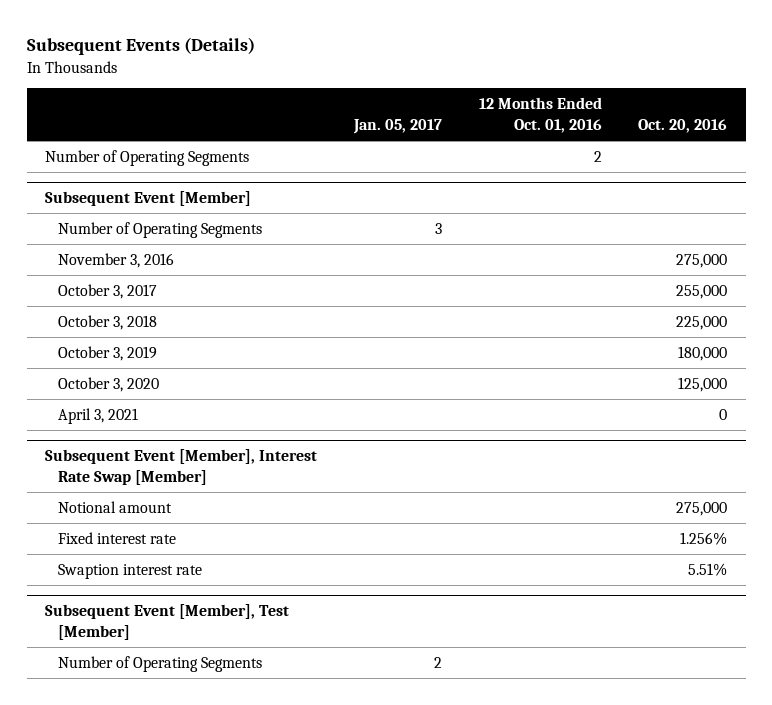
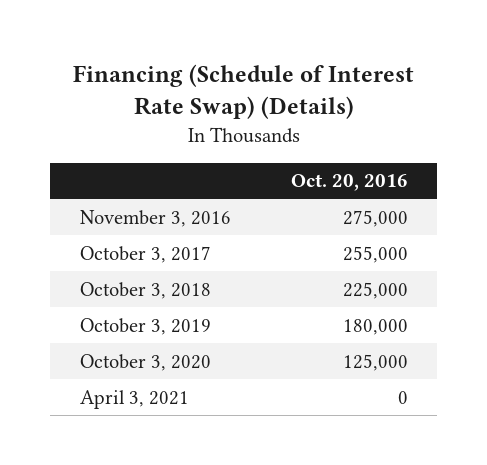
[26,37,255,56] Subsequent Events (Details) -> [72,63,414,120] Financing (Schedule of Interest Rate Swap) (Details)
[352,118,442,134] Jan. 05, 2017 -> none
[478,97,602,133] 12 Months Ended Oct. 01, 2016 -> none
[44,149,249,166] Number of Operating Segments -> none
[44,191,251,207] Subsequent Event [Member] -> none
[58,221,263,238] Number of Operating Segments -> none
[44,449,317,485] Subsequent Event [Member], Interest Rate Swap [Member] -> none
[58,500,173,513] Notional amount -> none
[58,531,177,544] Fixed interest rate -> none
[58,563,203,579] Swaption interest rate -> none
[44,604,289,640] Subsequent Event [Member], Test [Member] -> none
[58,655,263,672] Number of Operating Segments -> none

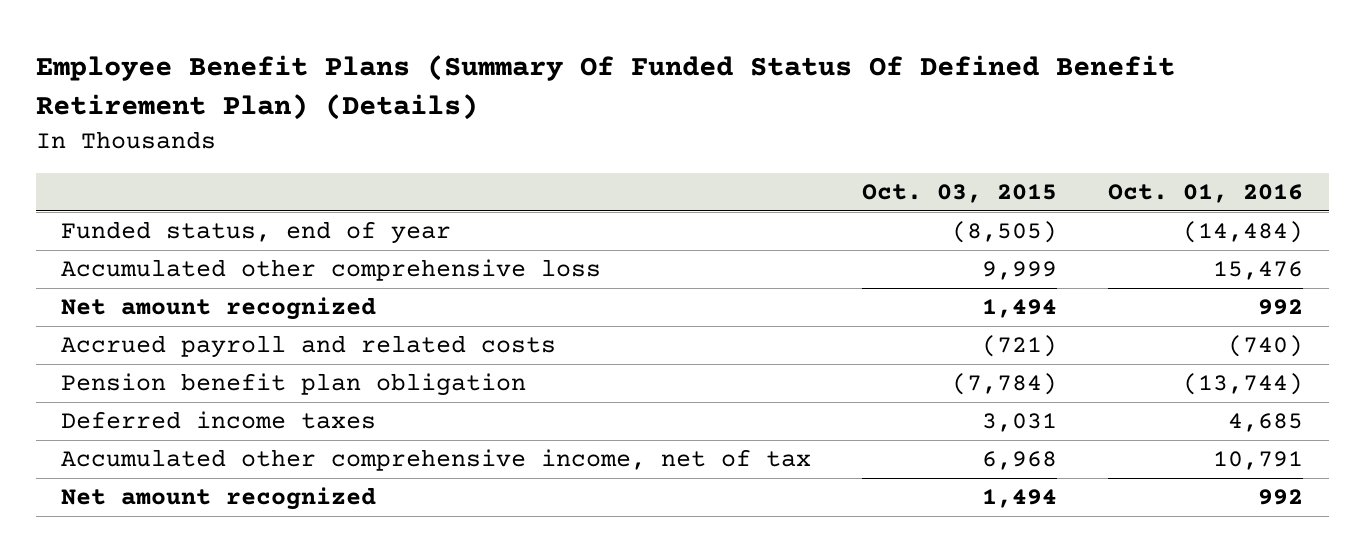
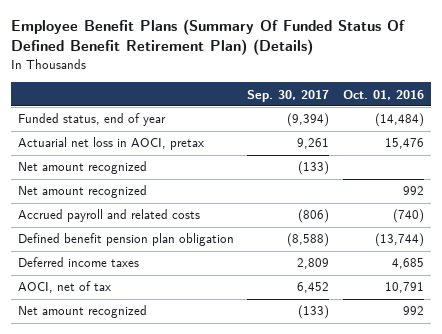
[862,183,1058,203] Oct. 03, 2015 -> none
none -> [247,89,330,102] Sep. 30, 2017
[61,259,602,282] Accumulated other comprehensive loss -> [17,137,204,151] Actuarial net loss in AOCI, pretax
none -> [17,161,147,175] Net amount recognized
[61,373,527,397] Pension benefit plan obligation -> [17,233,234,247] Defined benefit pension plan obligation
[61,449,812,472] Accumulated other comprehensive income, net of tax -> [17,281,111,294] AOCI, net of tax

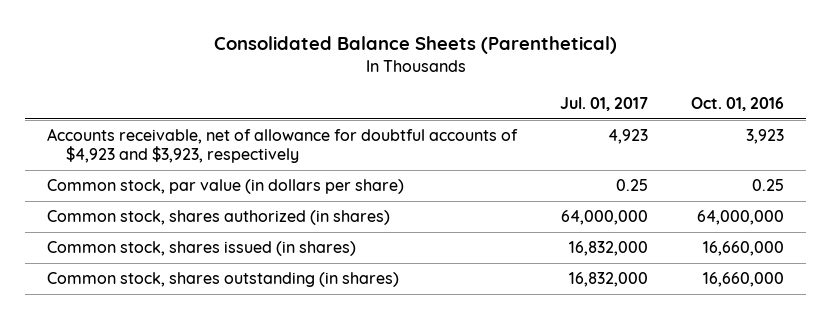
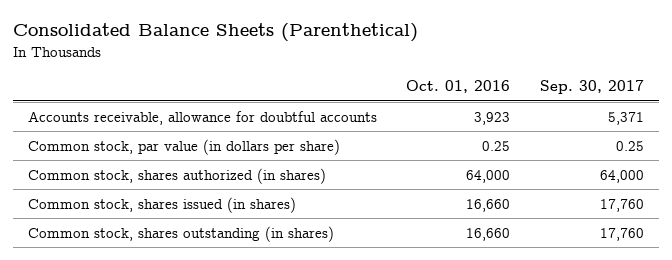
[560,97,649,112] Jul. 01, 2017 -> none
none -> [539,80,644,95] Sep. 30, 2017
[46,128,518,164] Accounts receivable, net of allowance for doubtful accounts of $4,923 and $3,923, respectively -> [27,110,377,125] Accounts receivable, allowance for doubtful accounts
[697,210,785,226] 64,000,000 -> [466,169,511,183] 64,000
[703,241,785,257] 16,660,000 -> [466,198,511,212] 16,660
[703,272,785,288] 16,660,000 -> [466,227,511,241] 16,660

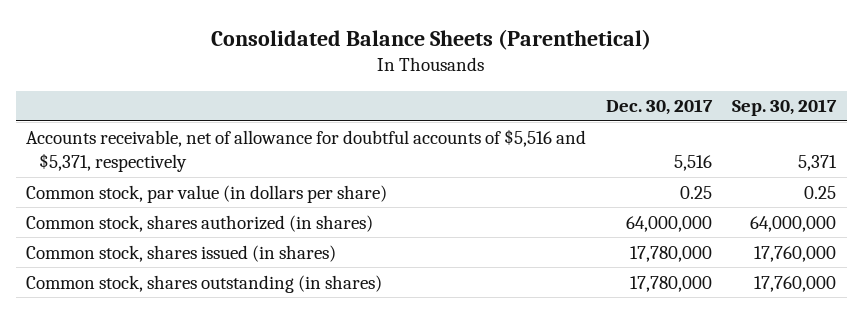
[406,80,511,94] Oct. 01, 2016 -> none
none -> [606,99,714,116] Dec. 30, 2017
[27,110,377,125] Accounts receivable, allowance for doubtful accounts -> [26,128,587,173] Accounts receivable, net of allowance for doubtful accounts of $5,516 and $5,371, respectively
[599,169,644,183] 64,000 -> [750,215,837,232] 64,000,000
[599,198,644,212] 17,760 -> [754,245,837,262] 17,760,000
[599,227,644,241] 17,760 -> [754,275,837,292] 17,760,000

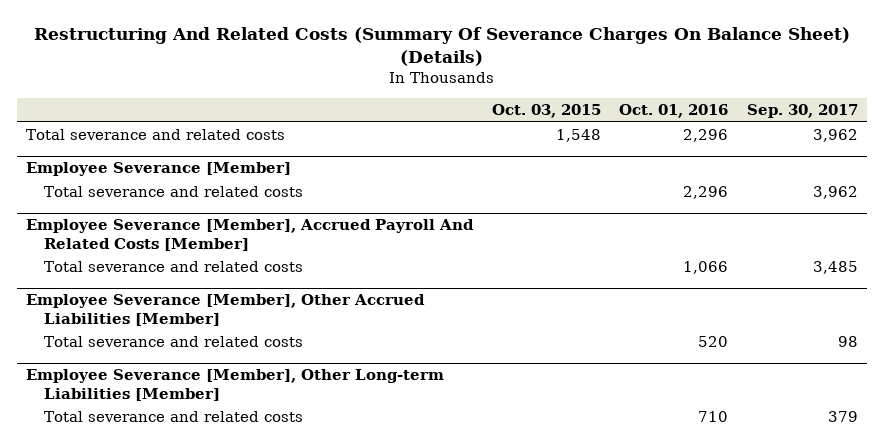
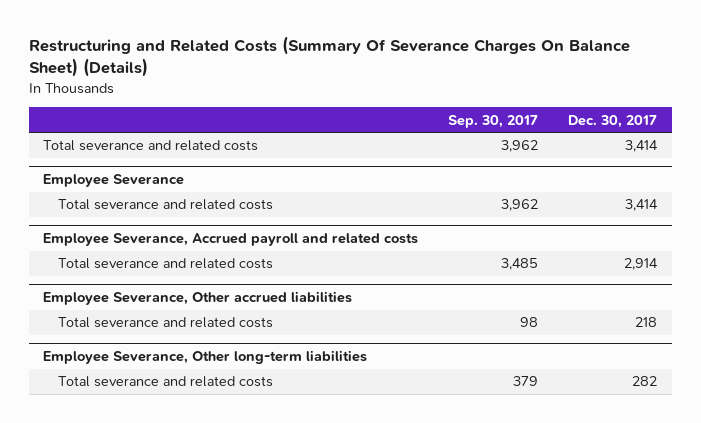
[33,26,850,66] Restructuring And Related Costs (Summary Of Severance Charges On Balance Sheet) (Details) -> [28,36,630,78] Restructuring and Related Costs (Summary Of Severance Charges On Balance Sheet) (Details)
[491,104,601,119] Oct. 03, 2015 -> none
[619,104,729,119] Oct. 01, 2016 -> none
none -> [568,114,658,128] Dec. 30, 2017
[25,162,291,177] Employee Severance [Member] -> [43,174,185,188] Employee Severance
[25,219,474,251] Employee Severance [Member], Accrued Payroll And Related Costs [Member] -> [43,233,419,247] Employee Severance, Accrued payroll and related costs
[25,294,425,326] Employee Severance [Member], Other Accrued Liabilities [Member] -> [43,291,353,306] Employee Severance, Other accrued liabilities
[25,369,444,401] Employee Severance [Member], Other Long-term Liabilities [Member] -> [43,350,368,365] Employee Severance, Other long-term liabilities

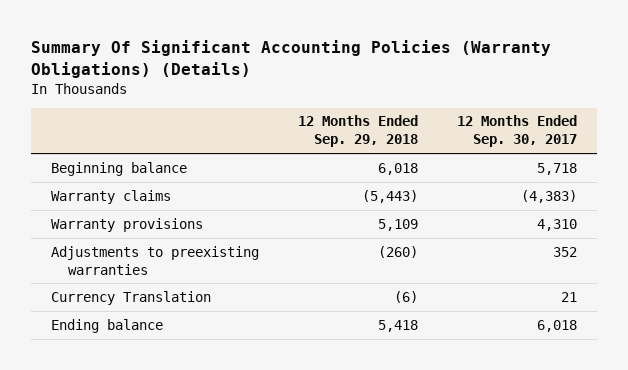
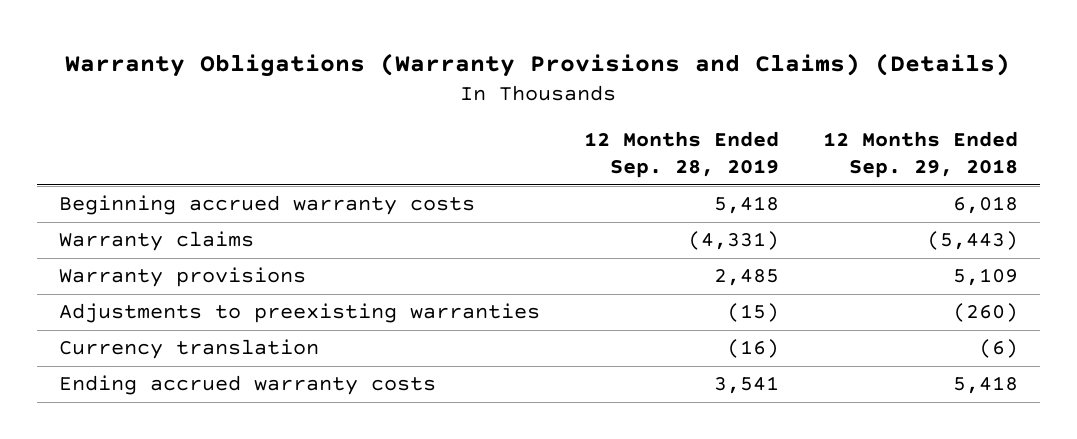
[31,40,552,78] Summary Of Significant Accounting Policies (Warranty Obligations) (Details) -> [65,52,1011,77] Warranty Obligations (Warranty Provisions and Claims) (Details)
[457,115,578,148] 12 Months Ended Sep. 30, 2017 -> none
none -> [583,131,779,179] 12 Months Ended Sep. 28, 2019
[50,161,187,176] Beginning balance -> [58,195,475,216] Beginning accrued warranty costs
[50,290,211,305] Currency Translation -> [58,339,319,360] Currency translation
[50,318,163,333] Ending balance -> [58,375,436,396] Ending accrued warranty costs

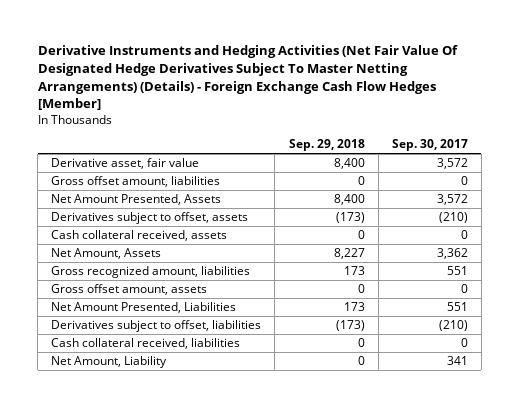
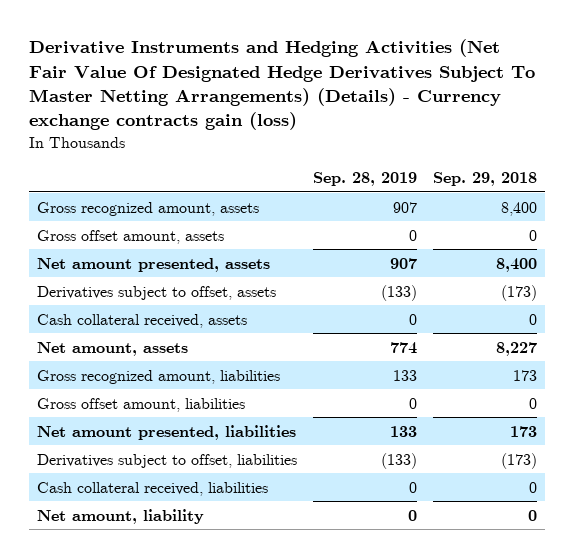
[37,45,458,111] Derivative Instruments and Hedging Activities (Net Fair Value Of Designated Hedge Derivatives Subject To Master Netting Arrangements) (Details) - Foreign Exchange Cash Flow Hedges [Member] -> [29,39,536,131] Derivative Instruments and Hedging Activities (Net Fair Value Of Designated Hedge Derivatives Subject To Master Netting Arrangements) (Details) - Currency exchange contracts gain (loss)
[391,139,468,152] Sep. 30, 2017 -> none
none -> [313,171,418,186] Sep. 28, 2019
[51,158,200,170] Derivative asset, fair value -> [37,201,260,216] Gross recognized amount, assets
[51,284,208,296] Gross offset amount, assets -> [37,229,225,244] Gross offset amount, assets
[51,194,222,206] Net Amount Presented, Assets -> [37,257,271,272] Net amount presented, assets
[51,248,162,260] Net Amount, Assets -> [37,341,189,356] Net amount, assets
[51,176,221,188] Gross offset amount, liabilities -> [37,397,246,412] Gross offset amount, liabilities
[51,302,237,314] Net Amount Presented, Liabilities -> [37,424,297,440] Net amount presented, liabilities
[51,356,168,369] Net Amount, Liability -> [37,508,205,524] Net amount, liability

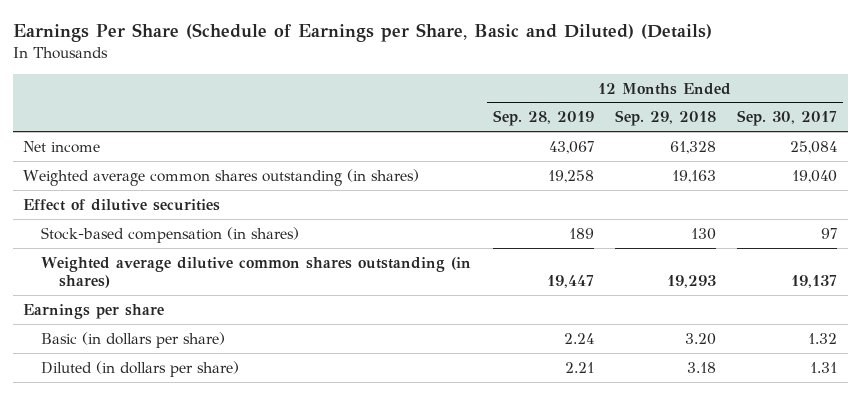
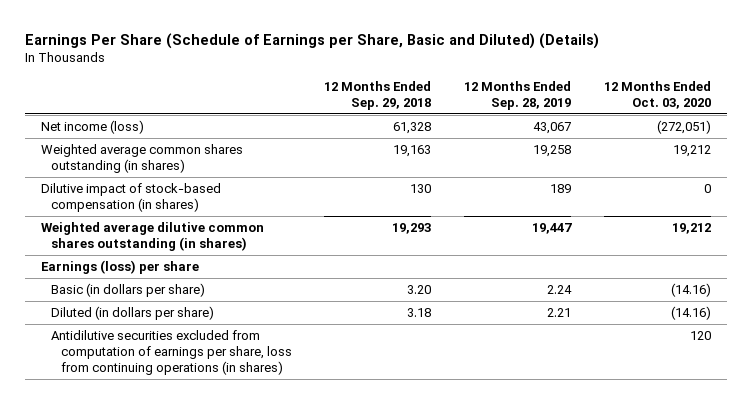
[737,110,838,127] Sep. 30, 2017 -> none
none -> [604,80,712,109] 12 Months Ended Oct. 03, 2020
[23,140,101,153] Net income -> [41,120,145,135] Net income (loss)
[23,198,221,211] Effect of dilutive securities -> none
[41,226,300,243] Stock-based compensation (in shares) -> [41,183,222,213] Dilutive impact of stock-based compensation (in shares)
[23,303,165,319] Earnings per share -> [41,260,200,275] Earnings (loss) per share
none -> [50,330,292,376] Antidilutive securities excluded from computation of earnings per share, loss from continuing operations (in shares)

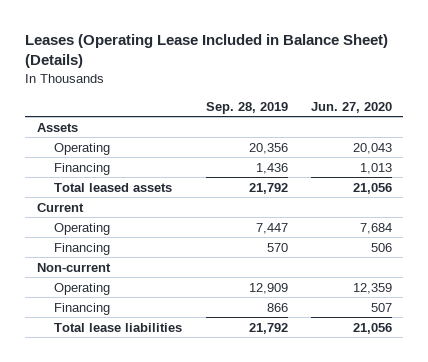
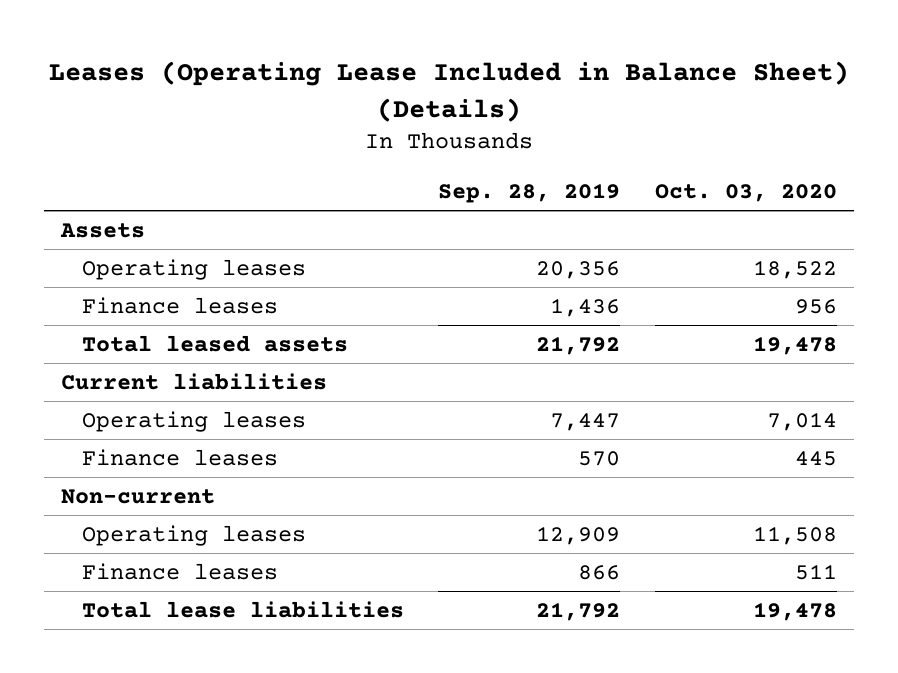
[310,101,392,113] Jun. 27, 2020 -> none
none -> [654,183,837,202] Oct. 03, 2020
[54,142,111,155] Operating -> [81,258,306,280] Operating leases
[54,162,111,175] Financing -> [81,296,278,314] Finance leases
[36,202,84,212] Current -> [61,372,328,390] Current liabilities
[54,222,111,235] Operating -> [81,410,306,432] Operating leases
[54,242,111,255] Financing -> [81,448,278,466] Finance leases
[54,282,111,295] Operating -> [81,524,306,546] Operating leases
[54,302,111,315] Financing -> [81,562,278,580] Finance leases

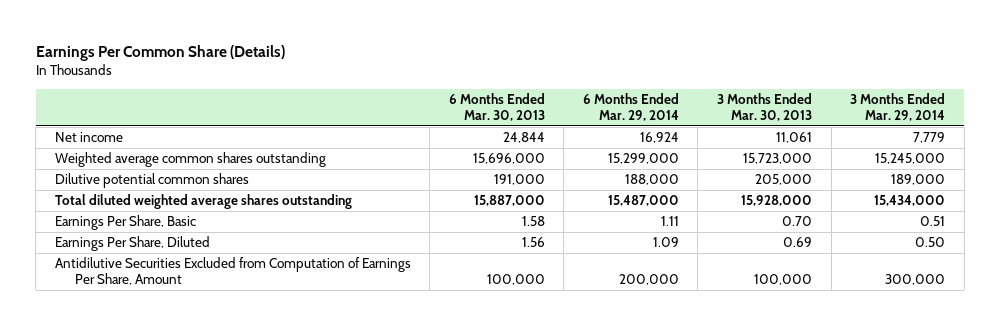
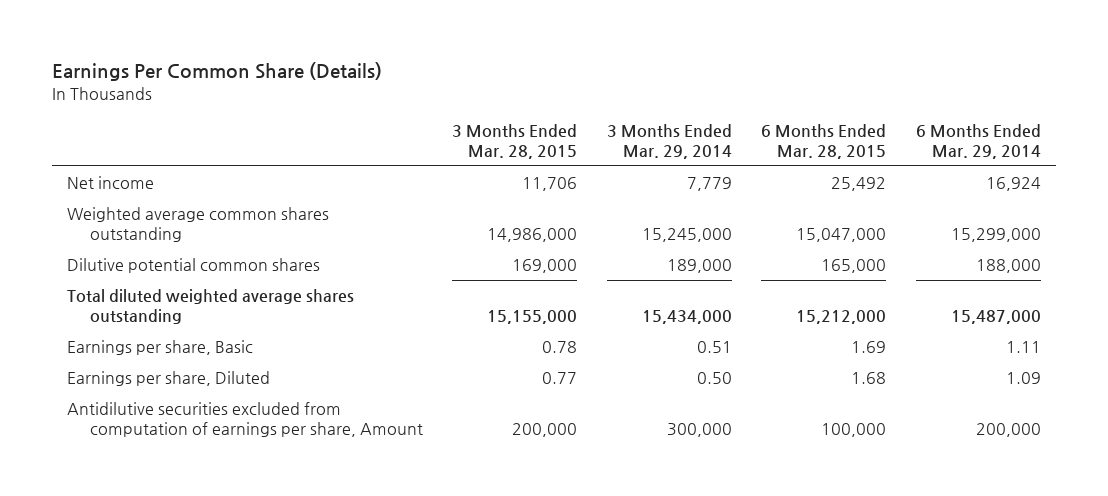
[448,92,545,122] 6 Months Ended Mar. 30, 2013 -> none
[717,92,813,122] 3 Months Ended Mar. 30, 2013 -> none
none -> [452,124,578,160] 3 Months Ended Mar. 28, 2015
none -> [761,124,887,160] 6 Months Ended Mar. 28, 2015
[54,215,196,231] Earnings Per Share, Basic -> [66,340,253,356] Earnings per share, Basic
[54,236,210,252] Earnings Per Share, Diluted -> [66,371,270,387] Earnings per share, Diluted
[54,257,411,286] Antidilutive Securities Excluded from Computation of Earnings Per Share, Amount -> [66,402,423,438] Antidilutive securities excluded from computation of earnings per share, Amount

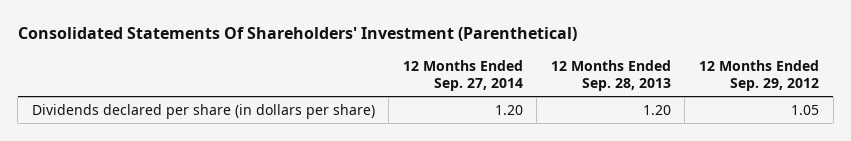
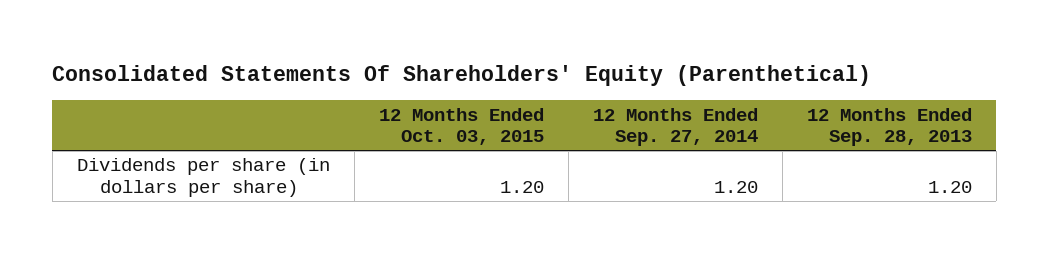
[17,27,577,42] Consolidated Statements Of Shareholders' Investment (Parenthetical) -> [52,65,872,87] Consolidated Statements Of Shareholders' Equity (Parenthetical)
[699,60,820,91] 12 Months Ended Sep. 29, 2012 -> none
none -> [378,107,544,146] 12 Months Ended Oct. 03, 2015
[31,104,375,120] Dividends declared per share (in dollars per share) -> [76,158,330,198] Dividends per share (in dollars per share)

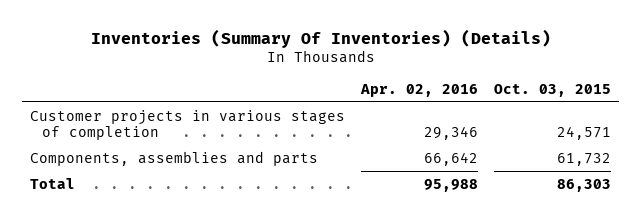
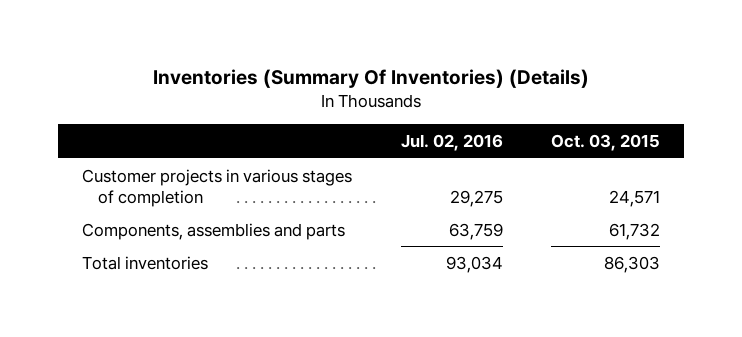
[360,83,479,97] Apr. 02, 2016 -> none
none -> [400,134,503,152] Jul. 02, 2016
[30,177,76,189] Total -> [81,255,208,270] Total inventories

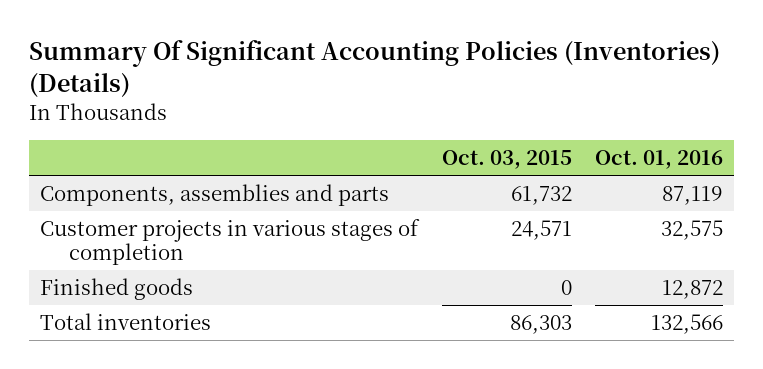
[153,69,590,89] Inventories (Summary Of Inventories) (Details) -> [28,40,720,98] Summary Of Significant Accounting Policies (Inventories) (Details)
[400,134,503,152] Jul. 02, 2016 -> none
none -> [594,149,723,169] Oct. 01, 2016
[81,168,352,207] Customer projects in various stages of completion -> [40,218,421,266] Customer projects in various stages of completion
none -> [40,277,194,300] Finished goods

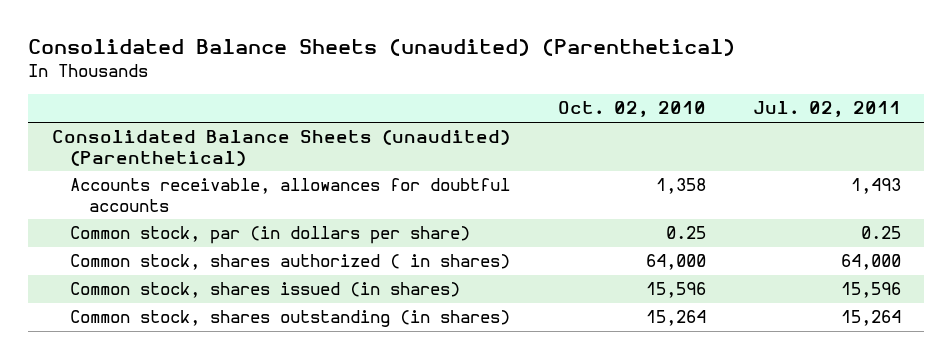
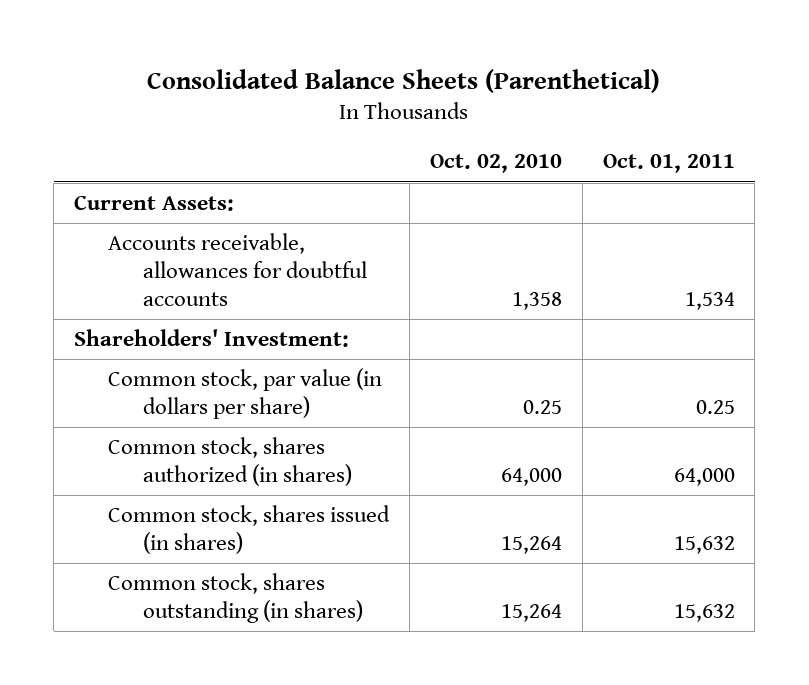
[27,39,735,57] Consolidated Balance Sheets (unaudited) (Parenthetical) -> [147,68,661,93] Consolidated Balance Sheets (Parenthetical)
[752,101,901,118] Jul. 02, 2011 -> none
none -> [602,154,735,174] Oct. 01, 2011
[51,130,510,166] Consolidated Balance Sheets (unaudited) (Parenthetical) -> none
none -> [74,195,235,212] Current Assets:
none -> [74,329,350,348] Shareholders' Investment:
[70,226,471,245] Common stock, par (in dollars per share) -> [108,368,383,420] Common stock, par value (in dollars per share)
[70,254,511,271] Common stock, shares authorized ( in shares) -> [108,437,352,487] Common stock, shares authorized (in shares)
[645,282,706,299] 15,596 -> [500,536,562,555] 15,264

